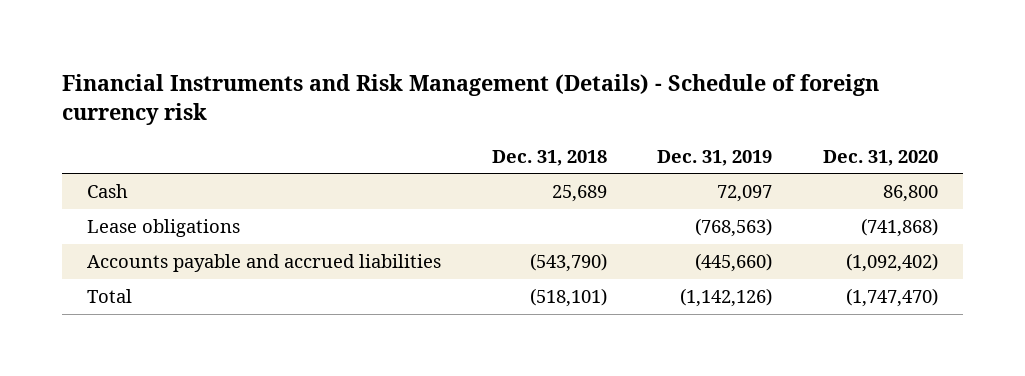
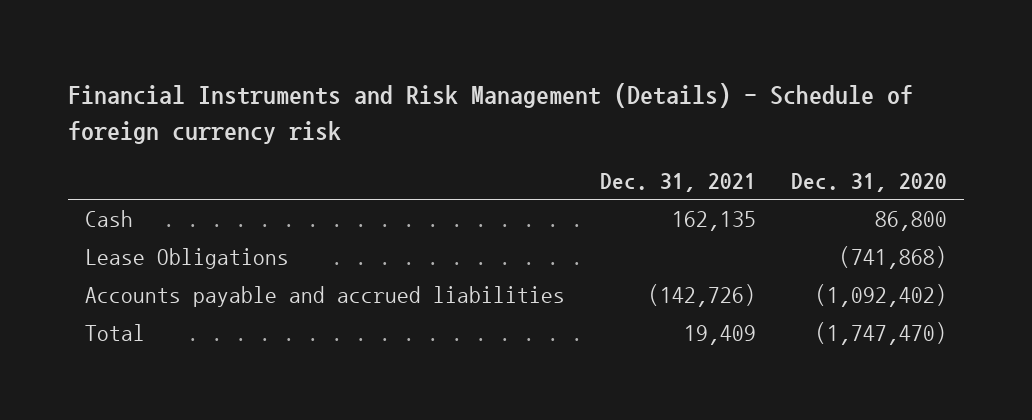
[491,149,607,166] Dec. 31, 2018 -> none
[657,149,773,166] Dec. 31, 2019 -> none
none -> [600,172,757,192] Dec. 31, 2021
[87,219,241,238] Lease obligations -> [85,248,290,270] Lease Obligations

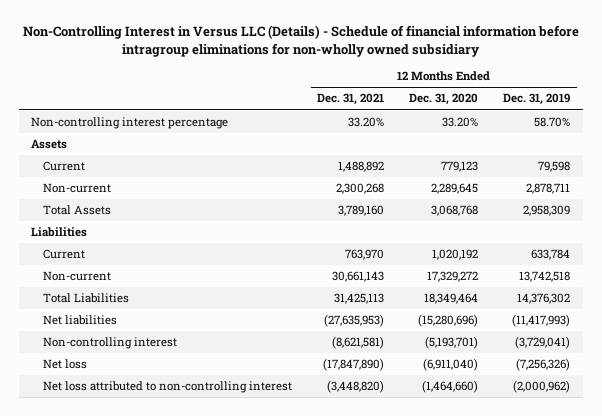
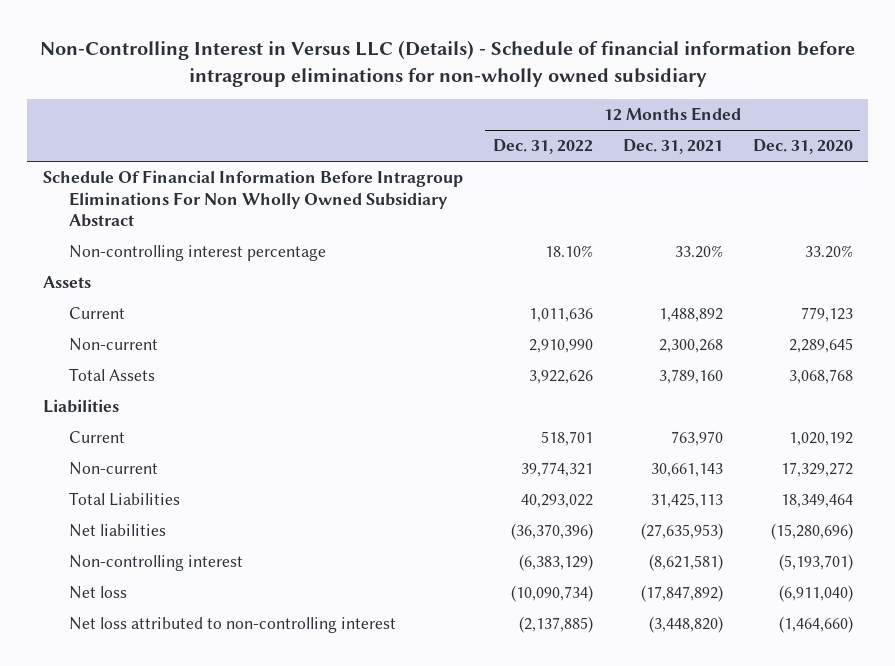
[503,93,571,106] Dec. 31, 2019 -> none
none -> [492,139,593,155] Dec. 31, 2022
none -> [42,170,463,228] Schedule Of Financial Information Before Intragroup Eliminations For Non Wholly Owned Subsidiary Abstract
[323,358,385,372] (17,847,890) -> [640,585,723,603] (17,847,892)

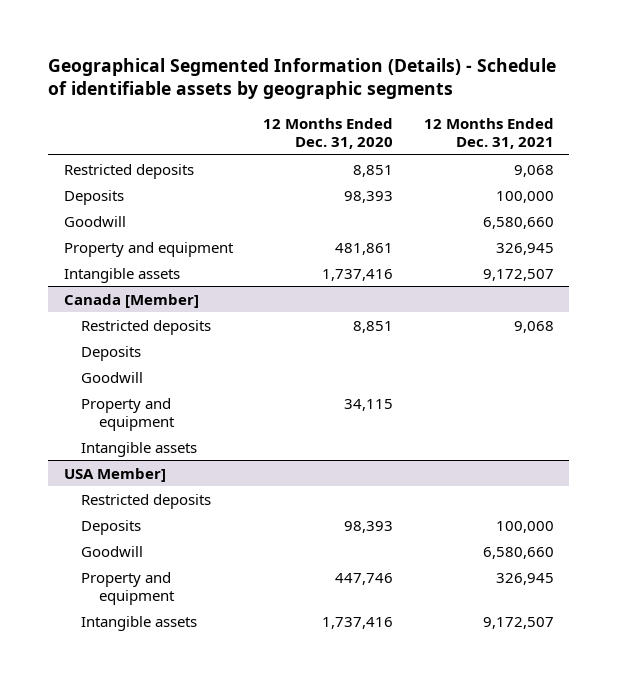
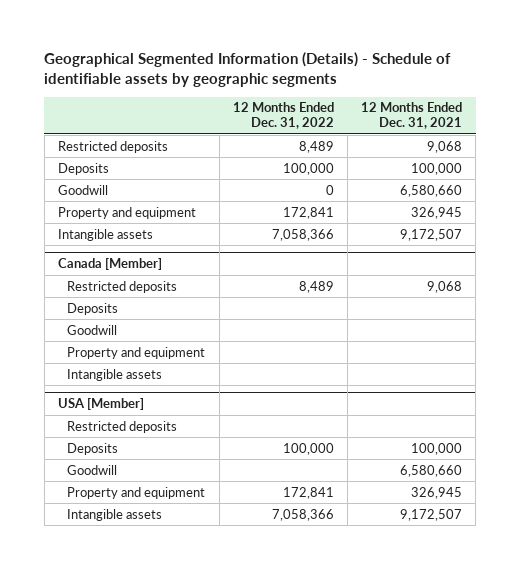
[263,118,394,150] 12 Months Ended Dec. 31, 2020 -> none
none -> [232,102,334,130] 12 Months Ended Dec. 31, 2022
[63,467,166,482] USA Member] -> [58,398,145,411] USA [Member]

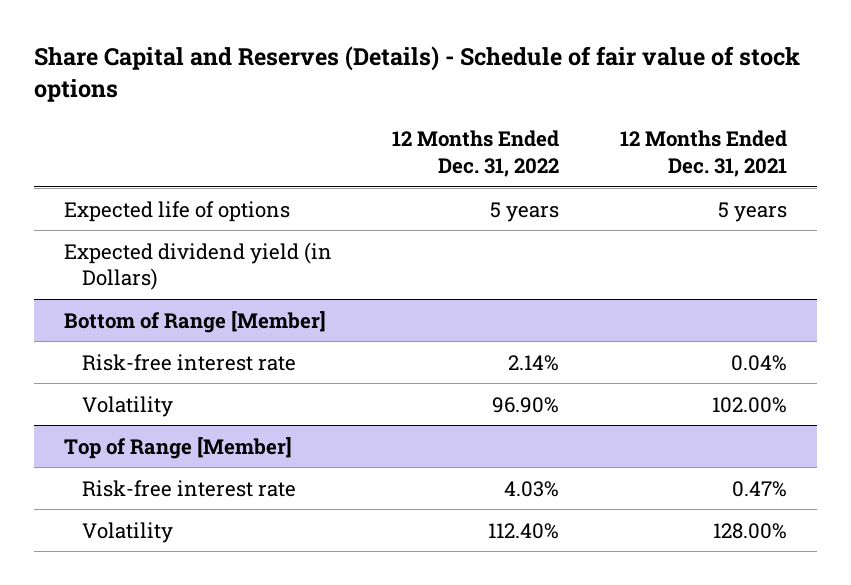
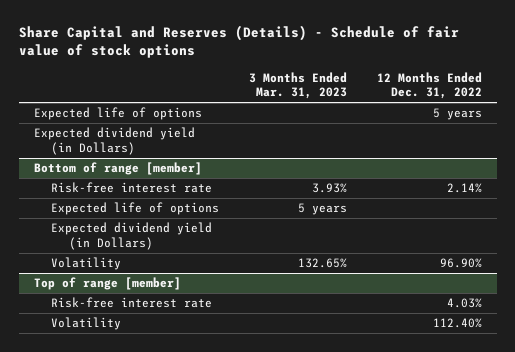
[619,130,787,177] 12 Months Ended Dec. 31, 2021 -> none
none -> [248,71,347,100] 3 Months Ended Mar. 31, 2023
[63,310,326,333] Bottom of Range [Member] -> [33,162,202,176] Bottom of range [member]
none -> [51,202,220,216] Expected life of options
none -> [51,222,213,250] Expected dividend yield (in Dollars)
[63,436,292,459] Top of Range [Member] -> [33,277,181,291] Top of range [member]

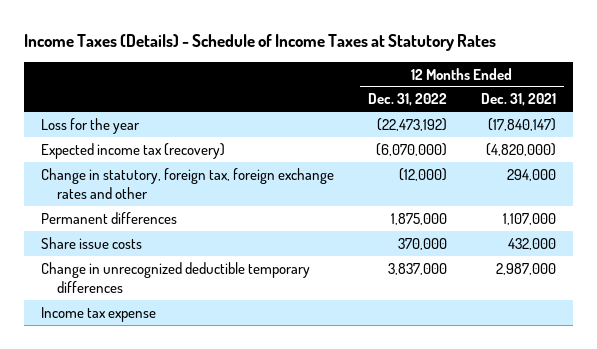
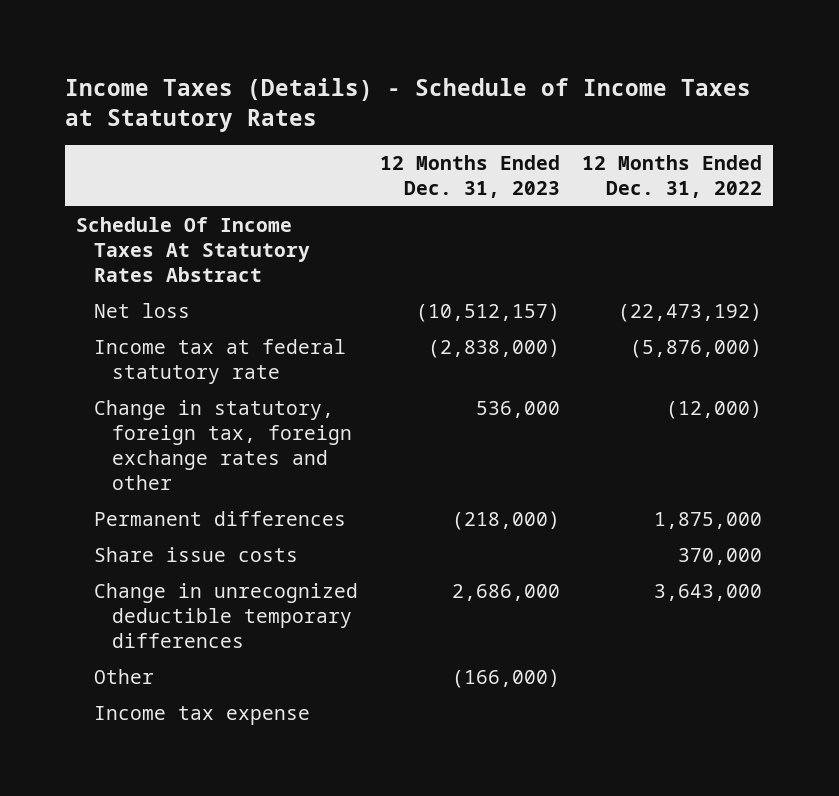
[480,93,556,107] Dec. 31, 2021 -> none
none -> [380,154,561,199] 12 Months Ended Dec. 31, 2023
none -> [76,216,311,283] Schedule Of Income Taxes At Statutory Rates Abstract
[41,117,141,134] Loss for the year -> [94,302,191,318] Net loss
[41,142,226,159] Expected income tax (recovery) -> [94,338,347,385] Income tax at federal statutory rate
[376,142,448,156] (6,070,000) -> [630,338,763,358] (5,876,000)
[388,262,448,275] 3,837,000 -> [654,583,763,601] 3,643,000
none -> [94,668,155,684] Other

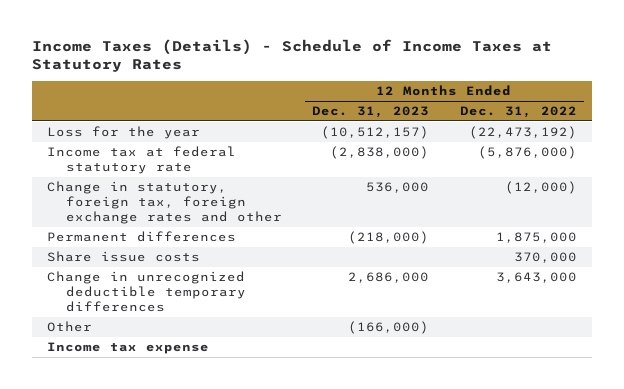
[76,216,311,283] Schedule Of Income Taxes At Statutory Rates Abstract -> none
[94,302,191,318] Net loss -> [47,126,201,140] Loss for the year

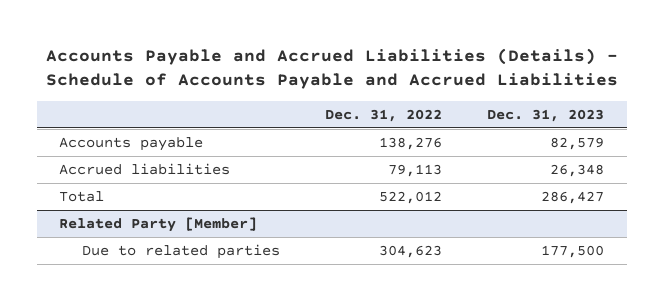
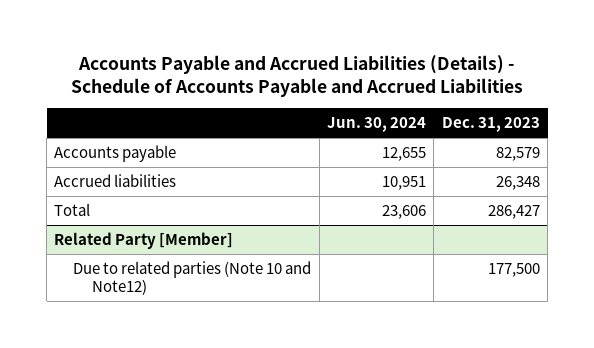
[325,108,443,122] Dec. 31, 2022 -> none
none -> [327,117,427,133] Jun. 30, 2024
[82,244,281,260] Due to related parties -> [73,260,312,295] Due to related parties (Note 10 and Note12)

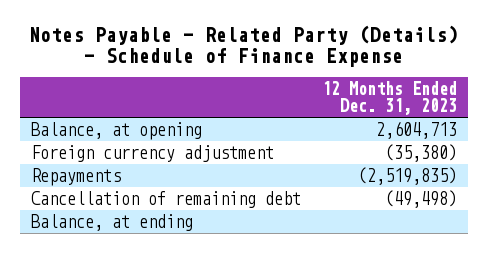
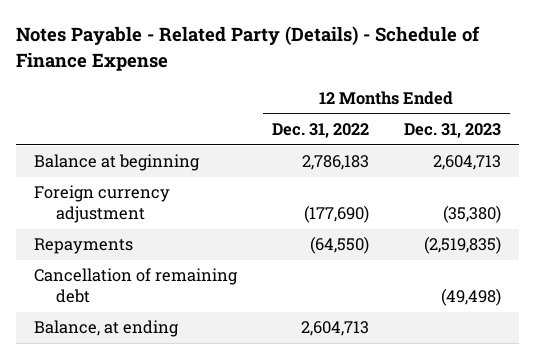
none -> [271,123,369,139] Dec. 31, 2022
[30,122,202,141] Balance, at opening -> [33,154,200,172] Balance at beginning

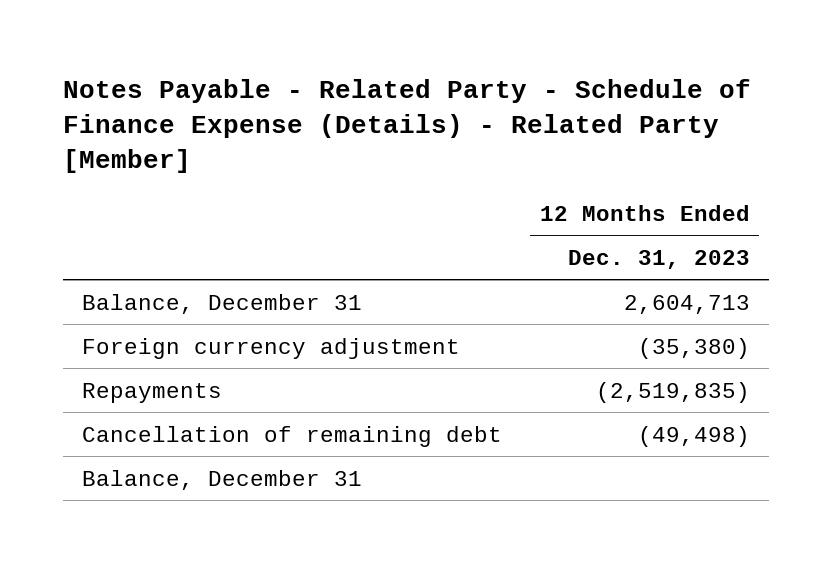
[16,26,481,71] Notes Payable - Related Party (Details) - Schedule of Finance Expense -> [62,78,751,174] Notes Payable - Related Party - Schedule of Finance Expense (Details) - Related Party [Member]
[271,123,369,139] Dec. 31, 2022 -> none
[33,154,200,172] Balance at beginning -> [81,293,362,314] Balance, December 31
[33,320,179,338] Balance, at ending -> [81,469,362,490] Balance, December 31

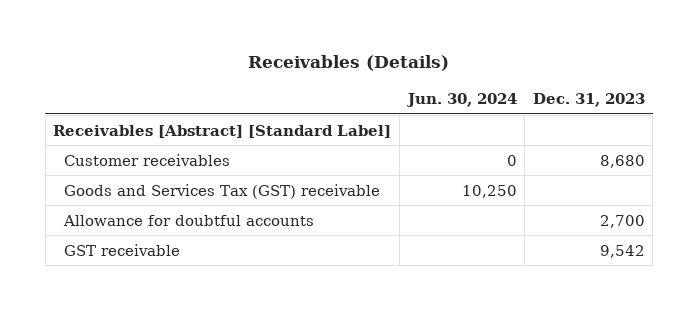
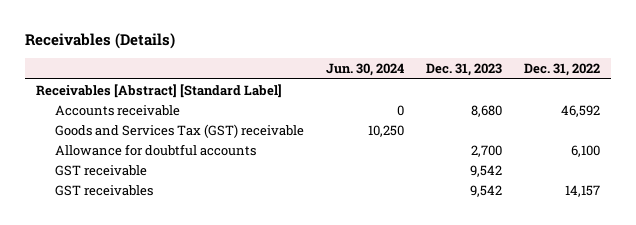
none -> [523,63,600,77] Dec. 31, 2022
[64,153,231,166] Customer receivables -> [54,104,180,116] Accounts receivable
none -> [54,184,153,196] GST receivables

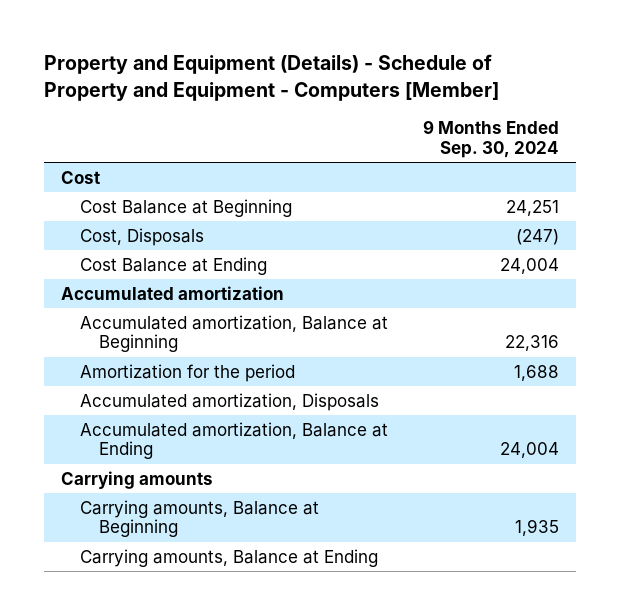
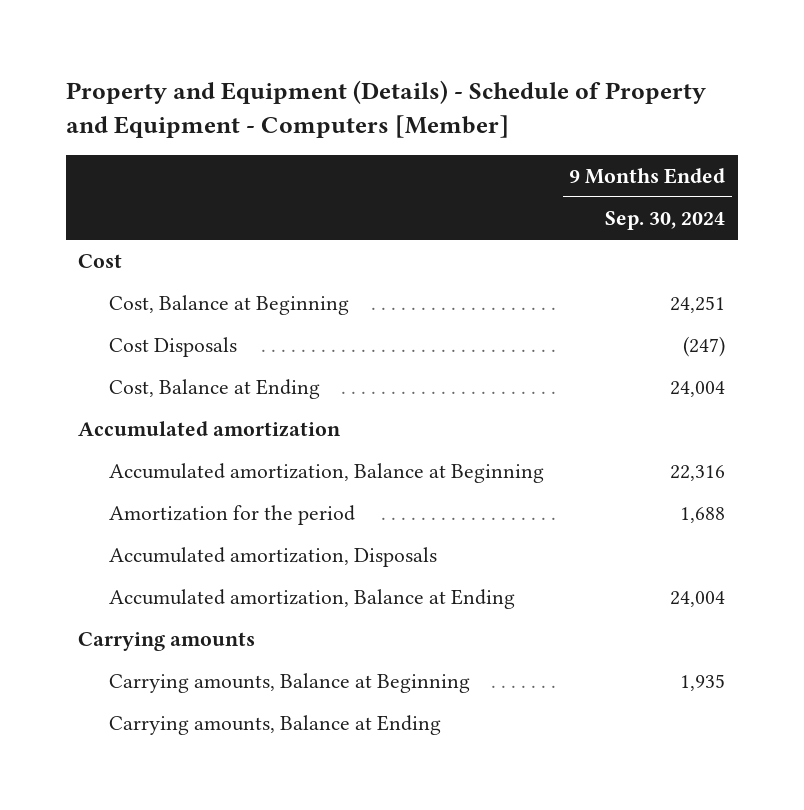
[79,198,292,217] Cost Balance at Beginning -> [108,295,349,316] Cost, Balance at Beginning
[79,227,204,246] Cost, Disposals -> [108,337,237,358] Cost Disposals
[79,256,267,275] Cost Balance at Ending -> [108,379,320,400] Cost, Balance at Ending

